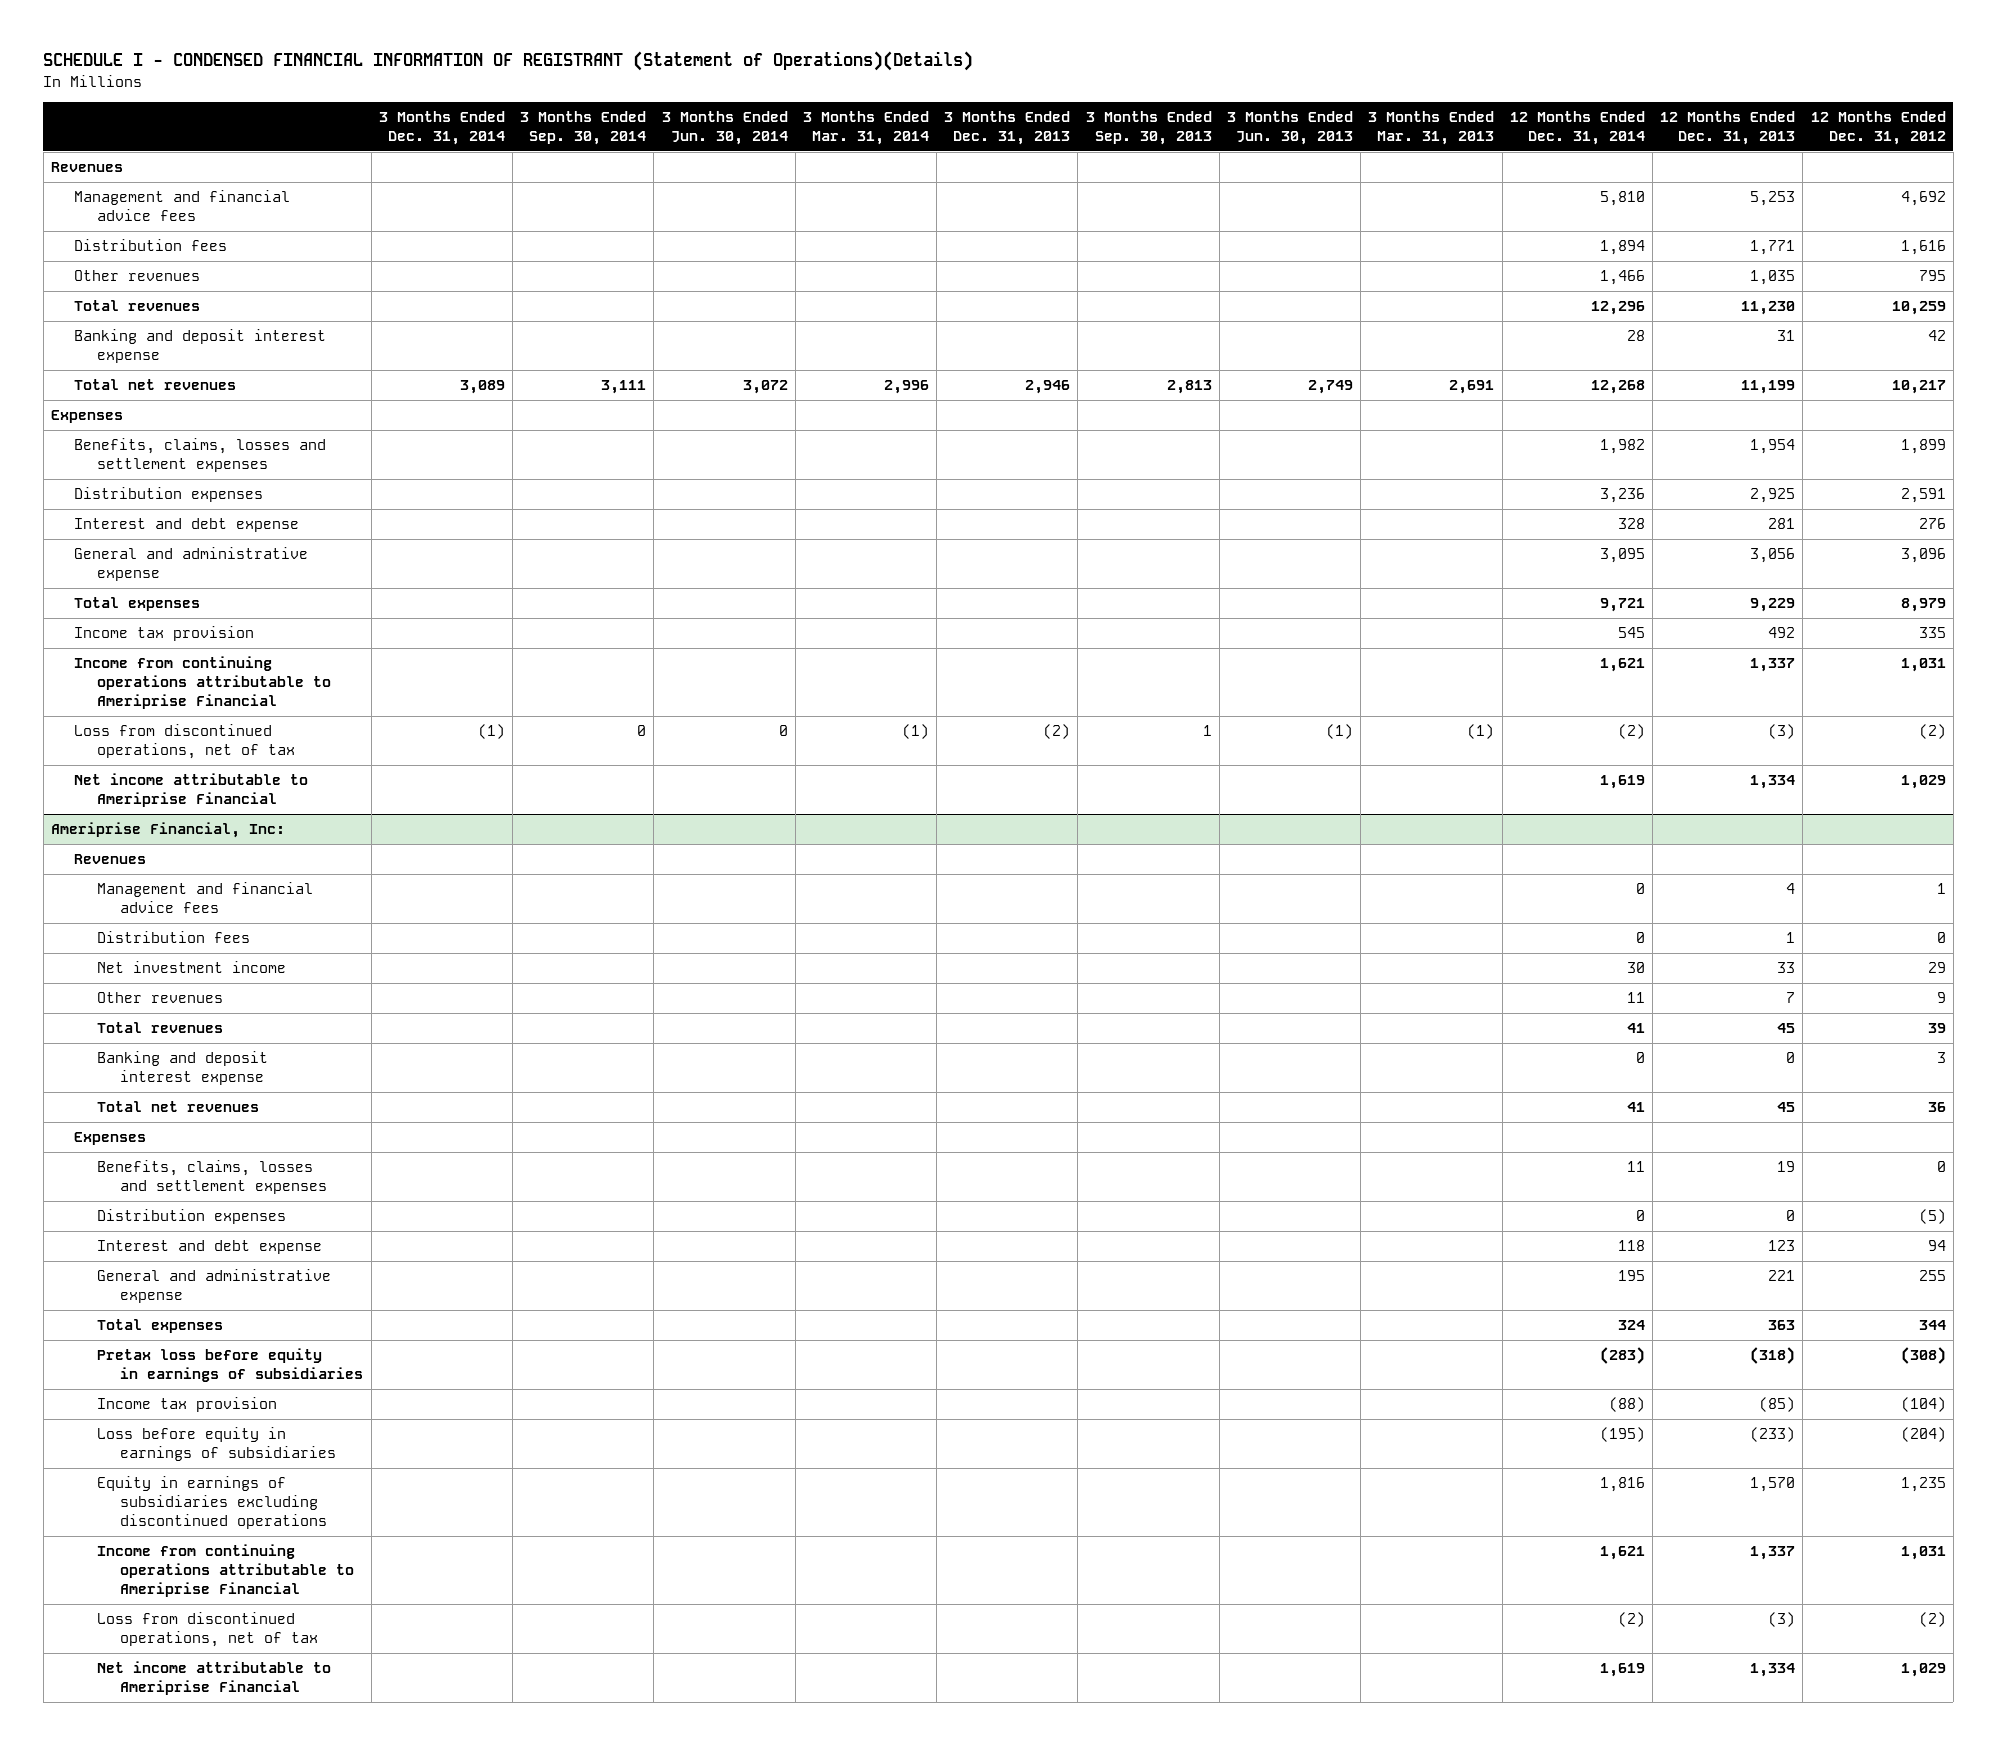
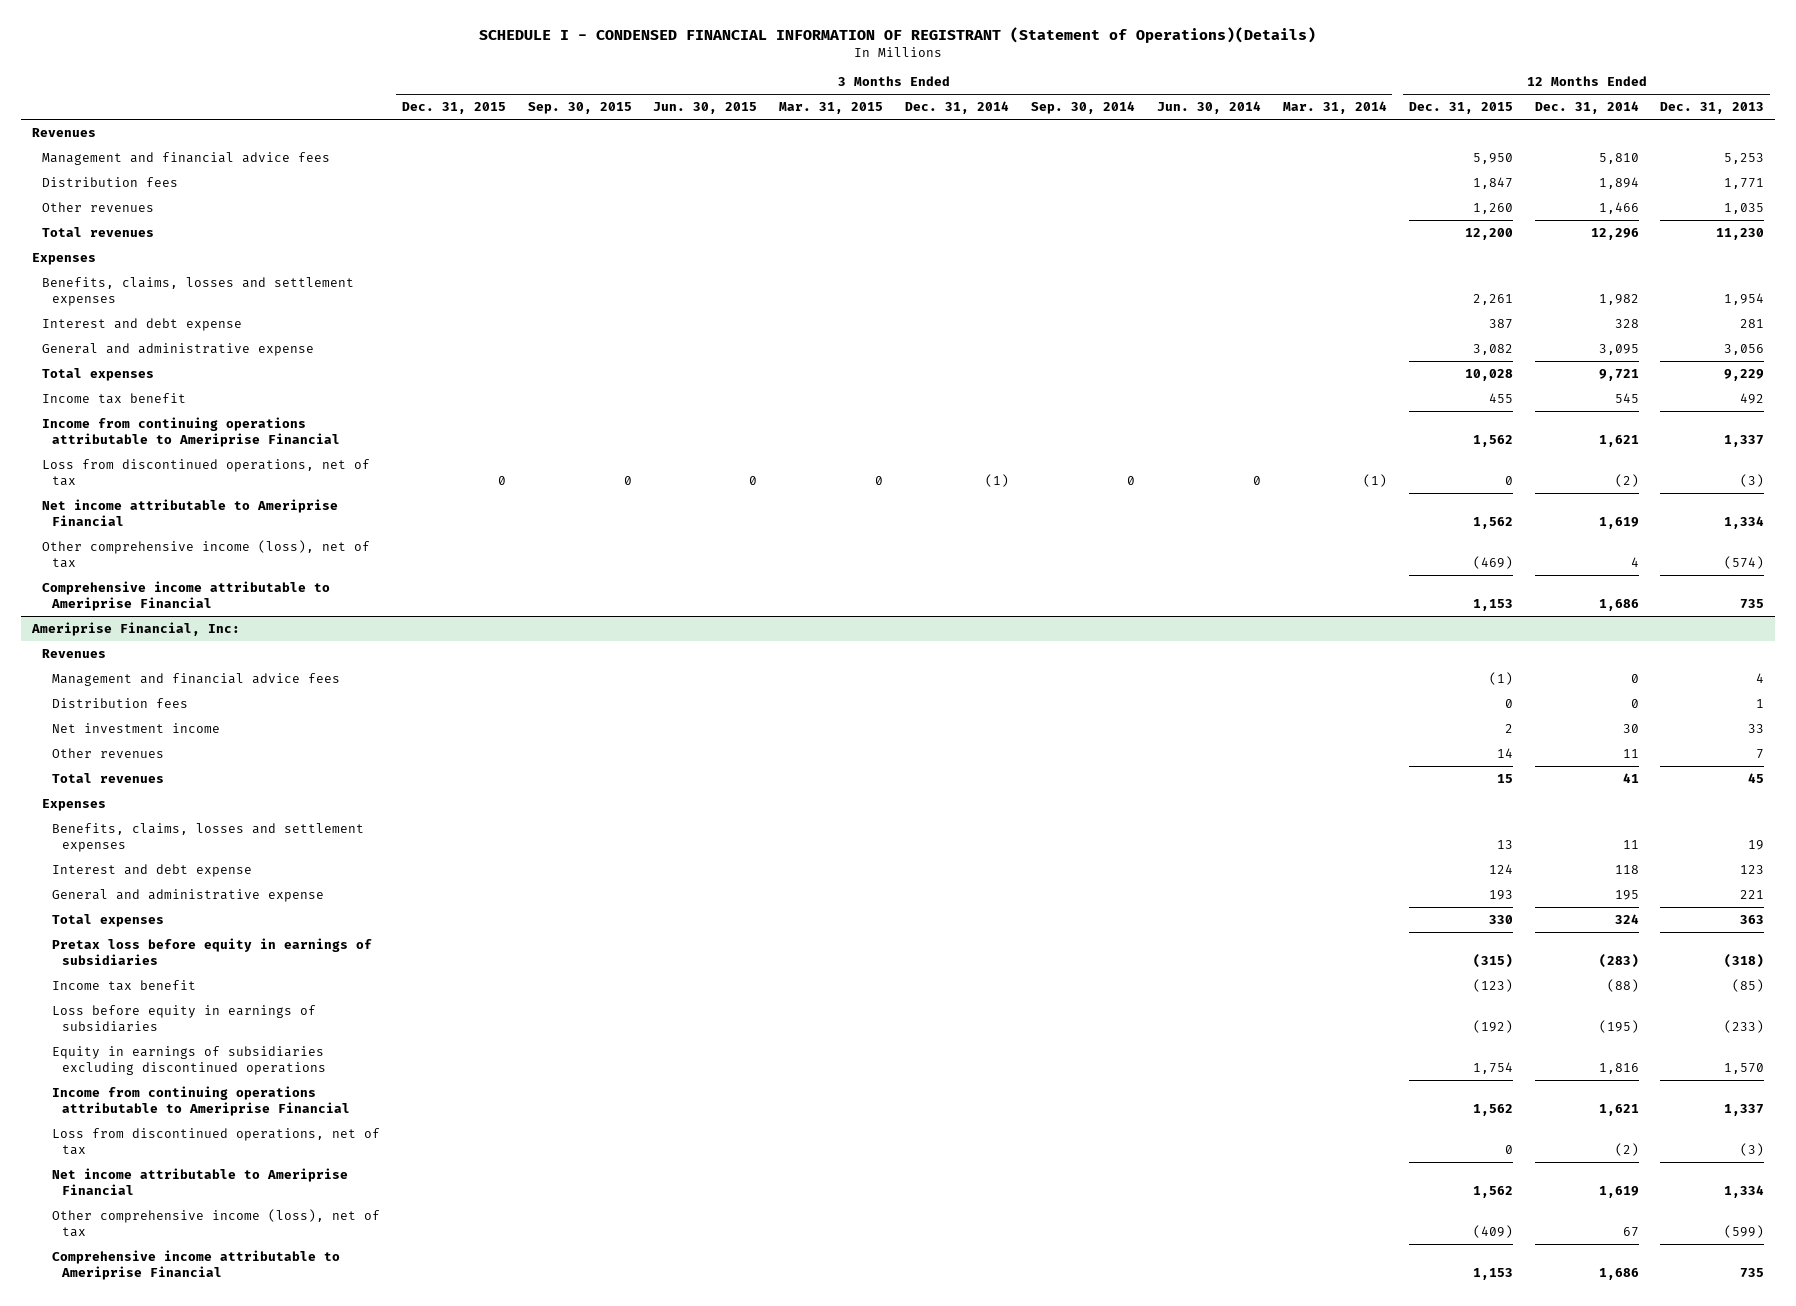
[944,110,1071,145] 3 Months Ended Dec. 31, 2013 -> none
[1085,110,1212,145] 3 Months Ended Sep. 30, 2013 -> none
[1227,110,1354,145] 3 Months Ended Jun. 30, 2013 -> none
[1368,110,1495,145] 3 Months Ended Mar. 31, 2013 -> none
[1810,110,1946,145] 12 Months Ended Dec. 31, 2012 -> none
none -> [401,102,506,115] Dec. 31, 2015
none -> [527,102,632,115] Sep. 30, 2015
none -> [653,102,758,115] Jun. 30, 2015
none -> [779,102,884,115] Mar. 31, 2015
none -> [1408,102,1513,115] Dec. 31, 2015
[73,329,326,364] Banking and deposit interest expense -> none
[73,379,236,391] Total net revenues -> none
[73,487,263,503] Distribution expenses -> none
[73,626,254,642] Income tax provision -> [41,392,186,404] Income tax benefit
none -> [41,539,370,568] Other comprehensive income (loss), net of tax
none -> [41,580,330,611] Comprehensive income attributable to Ameriprise Financial
[97,1051,269,1086] Banking and deposit interest expense -> none
[97,1101,260,1113] Total net revenues -> none
[97,1209,287,1225] Distribution expenses -> none
[97,1397,278,1413] Income tax provision -> [51,979,196,991] Income tax benefit
none -> [51,1208,380,1237] Other comprehensive income (loss), net of tax
none -> [51,1249,340,1280] Comprehensive income attributable to Ameriprise Financial

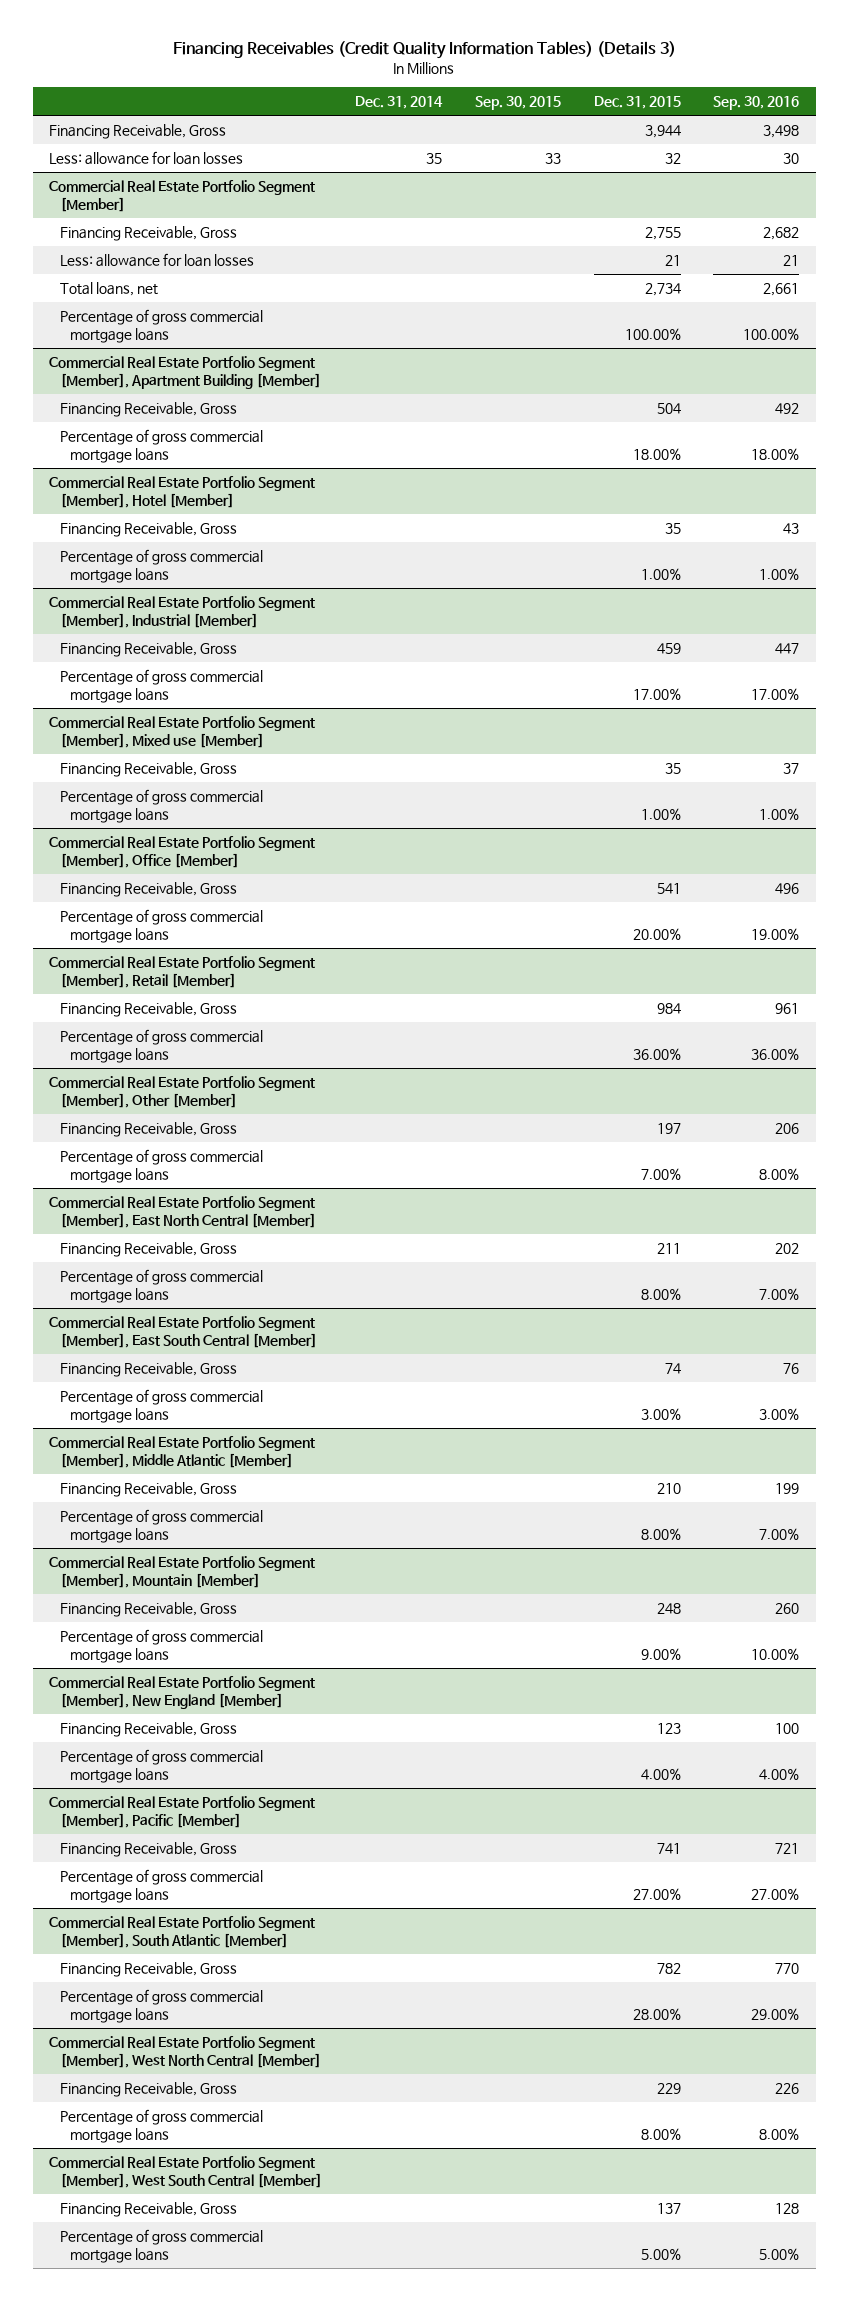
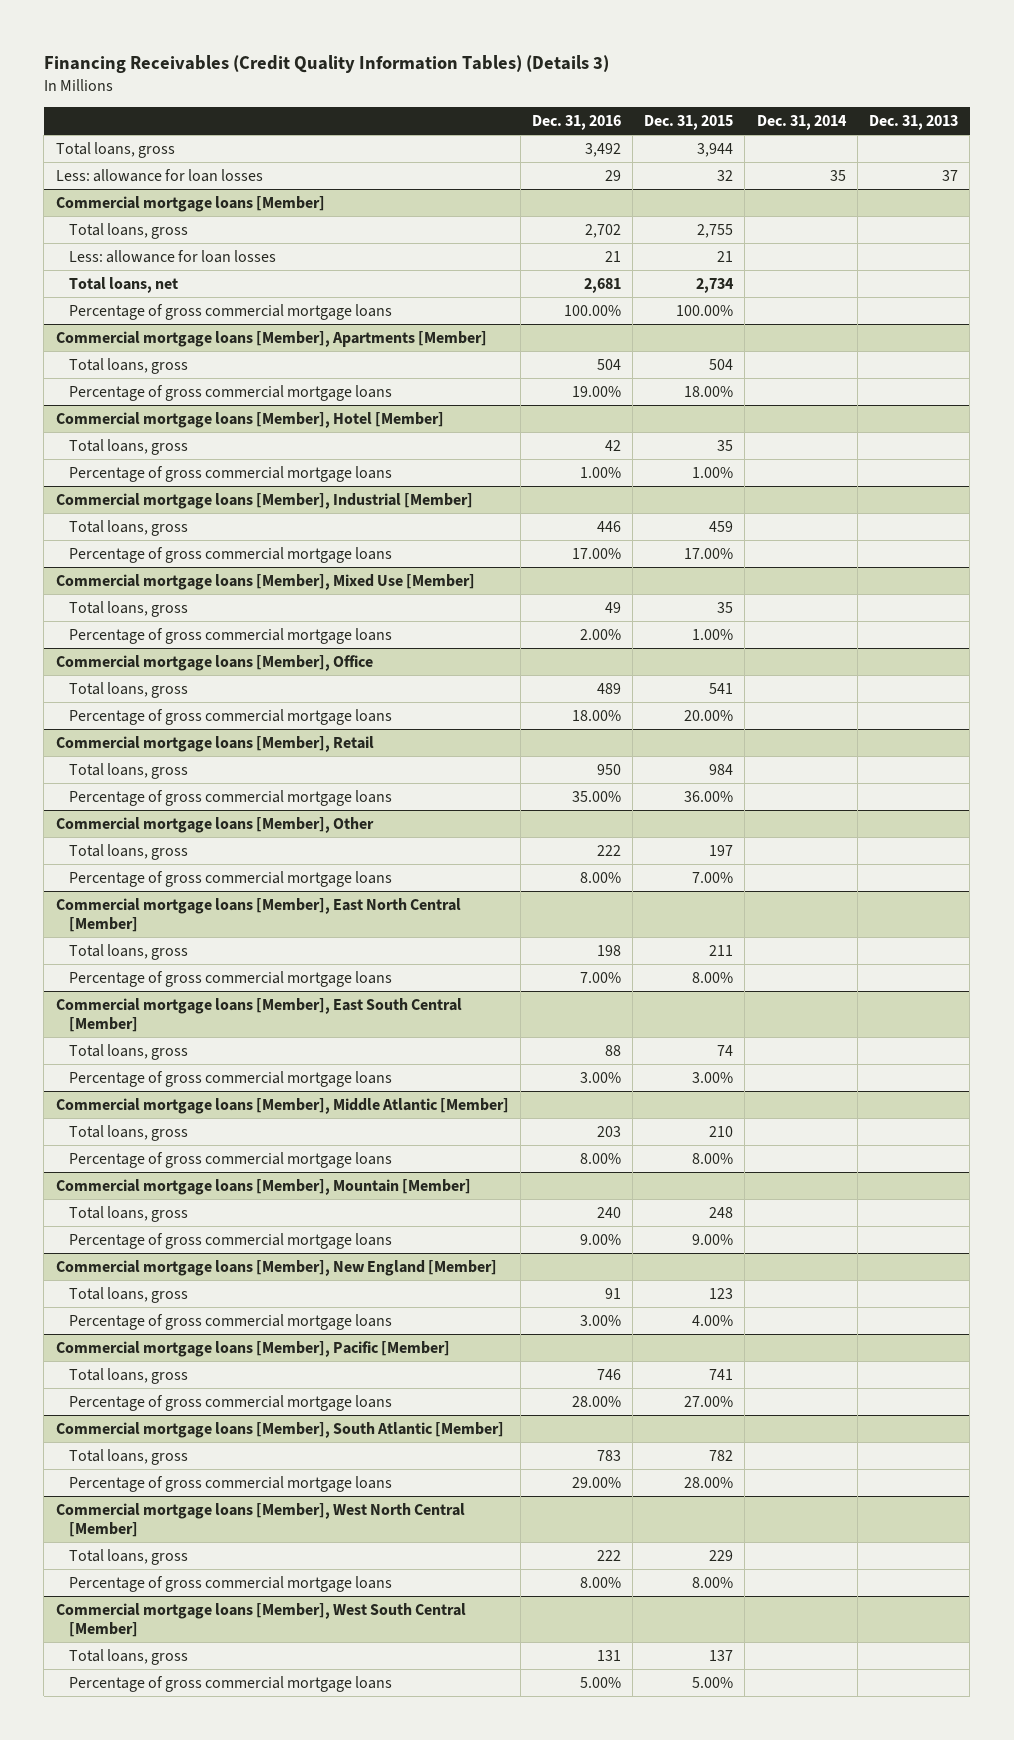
[474,95,561,110] Sep. 30, 2015 -> none
[713,95,800,110] Sep. 30, 2016 -> none
none -> [531,115,621,131] Dec. 31, 2016
none -> [868,115,958,131] Dec. 31, 2013
[49,124,227,140] Financing Receivable, Gross -> [55,141,175,158] Total loans, gross
[49,180,316,212] Commercial Real Estate Portfolio Segment [Member] -> [55,195,325,212] Commercial mortgage loans [Member]
[59,226,237,242] Financing Receivable, Gross -> [69,222,189,239] Total loans, gross
[49,356,321,389] Commercial Real Estate Portfolio Segment [Member], Apartment Building [Member] -> none
none -> [55,330,487,347] Commercial mortgage loans [Member], Apartments [Member]
[59,402,237,418] Financing Receivable, Gross -> [69,357,189,374] Total loans, gross
[49,476,316,508] Commercial Real Estate Portfolio Segment [Member], Hotel [Member] -> none
none -> [55,411,444,428] Commercial mortgage loans [Member], Hotel [Member]
[59,522,237,538] Financing Receivable, Gross -> [69,438,189,455] Total loans, gross
[49,596,316,628] Commercial Real Estate Portfolio Segment [Member], Industrial [Member] -> none
none -> [55,492,473,509] Commercial mortgage loans [Member], Industrial [Member]
[59,642,237,658] Financing Receivable, Gross -> [69,519,189,536] Total loans, gross
[49,716,316,748] Commercial Real Estate Portfolio Segment [Member], Mixed use [Member] -> none
none -> [55,573,475,590] Commercial mortgage loans [Member], Mixed Use [Member]
[59,762,237,778] Financing Receivable, Gross -> [69,600,189,617] Total loans, gross
[49,836,316,868] Commercial Real Estate Portfolio Segment [Member], Office [Member] -> none
none -> [55,654,373,671] Commercial mortgage loans [Member], Office
[59,882,237,898] Financing Receivable, Gross -> [69,681,189,698] Total loans, gross
[49,956,316,988] Commercial Real Estate Portfolio Segment [Member], Retail [Member] -> none
none -> [55,735,374,752] Commercial mortgage loans [Member], Retail
[59,1002,237,1018] Financing Receivable, Gross -> [69,762,189,779] Total loans, gross
[49,1076,316,1108] Commercial Real Estate Portfolio Segment [Member], Other [Member] -> none
none -> [55,816,374,833] Commercial mortgage loans [Member], Other
[59,1122,237,1138] Financing Receivable, Gross -> [69,843,189,860] Total loans, gross
[49,1196,316,1228] Commercial Real Estate Portfolio Segment [Member], East North Central [Member] -> none
none -> [55,897,461,932] Commercial mortgage loans [Member], East North Central [Member]
[59,1242,237,1258] Financing Receivable, Gross -> [69,943,189,960] Total loans, gross
[49,1316,317,1348] Commercial Real Estate Portfolio Segment [Member], East South Central [Member] -> none
none -> [55,997,462,1032] Commercial mortgage loans [Member], East South Central [Member]
[59,1362,237,1378] Financing Receivable, Gross -> [69,1043,189,1060] Total loans, gross
[49,1436,316,1468] Commercial Real Estate Portfolio Segment [Member], Middle Atlantic [Member] -> none
none -> [55,1097,509,1114] Commercial mortgage loans [Member], Middle Atlantic [Member]
[59,1482,237,1498] Financing Receivable, Gross -> [69,1124,189,1141] Total loans, gross
[49,1556,316,1588] Commercial Real Estate Portfolio Segment [Member], Mountain [Member] -> none
none -> [55,1178,471,1195] Commercial mortgage loans [Member], Mountain [Member]
[59,1602,237,1618] Financing Receivable, Gross -> [69,1205,189,1222] Total loans, gross
[49,1676,316,1709] Commercial Real Estate Portfolio Segment [Member], New England [Member] -> none
none -> [55,1259,497,1276] Commercial mortgage loans [Member], New England [Member]
[59,1722,237,1738] Financing Receivable, Gross -> [69,1286,189,1303] Total loans, gross
[49,1796,316,1828] Commercial Real Estate Portfolio Segment [Member], Pacific [Member] -> none
none -> [55,1340,450,1357] Commercial mortgage loans [Member], Pacific [Member]
[59,1842,237,1858] Financing Receivable, Gross -> [69,1367,189,1384] Total loans, gross
[49,1916,316,1948] Commercial Real Estate Portfolio Segment [Member], South Atlantic [Member] -> none
none -> [55,1421,504,1438] Commercial mortgage loans [Member], South Atlantic [Member]
[59,1962,237,1978] Financing Receivable, Gross -> [69,1448,189,1465] Total loans, gross
[49,2036,321,2068] Commercial Real Estate Portfolio Segment [Member], West North Central [Member] -> none
none -> [55,1502,465,1537] Commercial mortgage loans [Member], West North Central [Member]
[59,2082,237,2098] Financing Receivable, Gross -> [69,1548,189,1565] Total loans, gross
[49,2156,322,2188] Commercial Real Estate Portfolio Segment [Member], West South Central [Member] -> none
none -> [55,1602,466,1637] Commercial mortgage loans [Member], West South Central [Member]
[59,2202,237,2218] Financing Receivable, Gross -> [69,1648,189,1665] Total loans, gross

